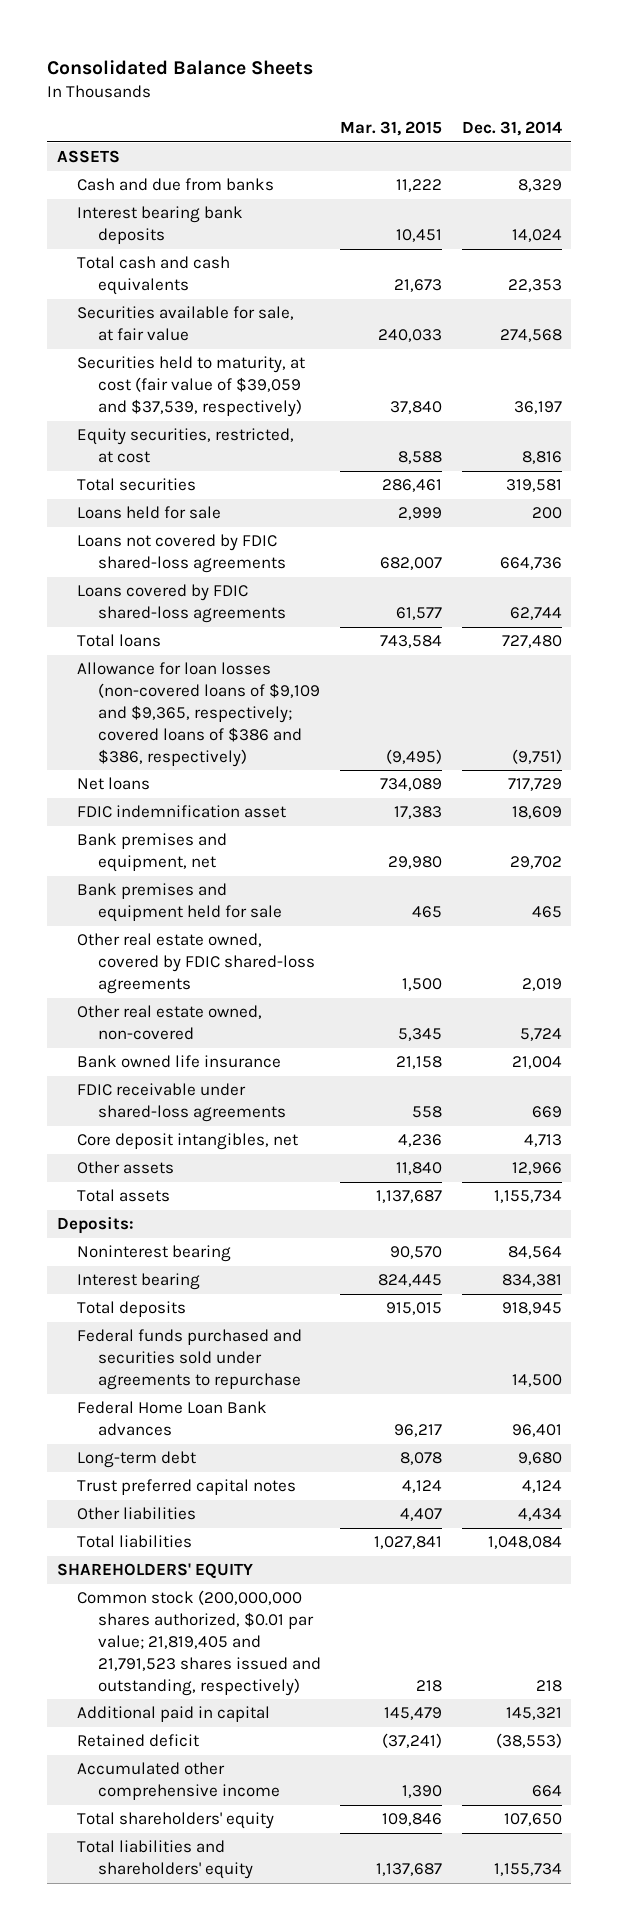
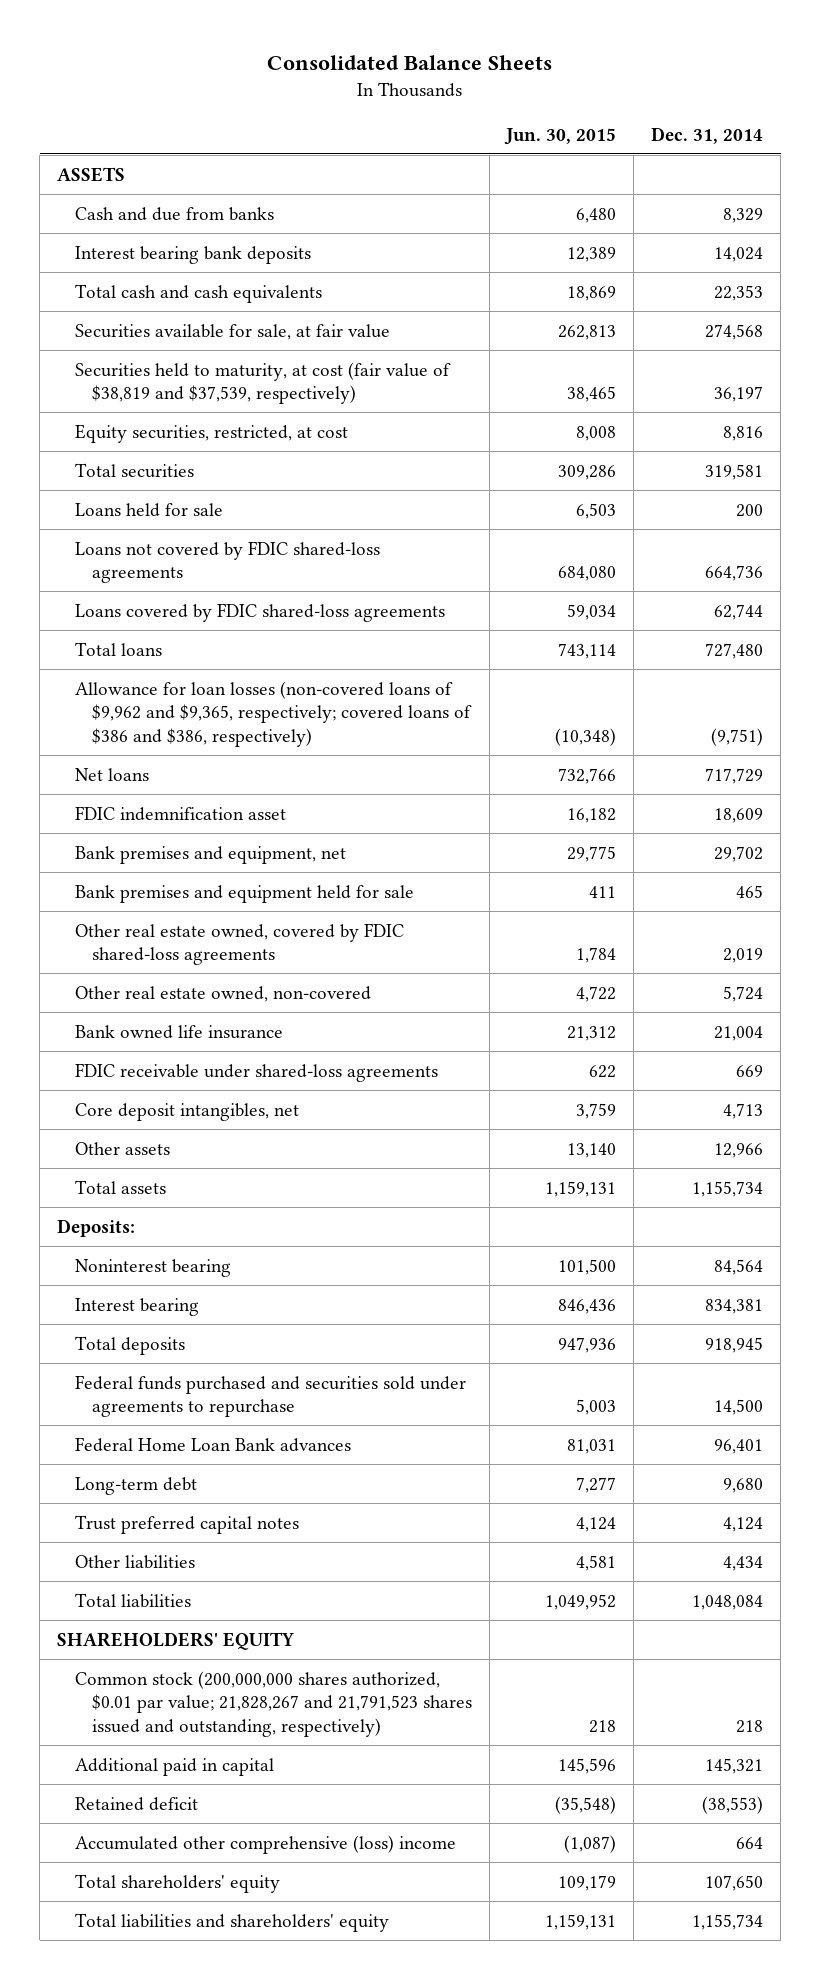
[340,121,443,137] Mar. 31, 2015 -> none
none -> [504,127,617,145] Jun. 30, 2015
[77,356,306,418] Securities held to maturity, at cost (fair value of $39,059 and $37,539, respectively) -> [74,361,451,405] Securities held to maturity, at cost (fair value of $38,819 and $37,539, respectively)
[77,662,320,767] Allowance for loan losses (non-covered loans of $9,109 and $9,365, respectively; covered loans of $386 and $386, respectively) -> [74,680,472,747] Allowance for loan losses (non-covered loans of $9,962 and $9,365, respectively; covered loans of $386 and $386, respectively)
[77,1590,321,1696] Common stock (200,000,000 shares authorized, $0.01 par value; 21,819,405 and 21,791,523 shares issued and outstanding, respectively) -> [74,1670,472,1737] Common stock (200,000,000 shares authorized, $0.01 par value; 21,828,267 and 21,791,523 shares issued and outstanding, respectively)
[77,1762,280,1801] Accumulated other comprehensive income -> [74,1834,456,1854] Accumulated other comprehensive (loss) income

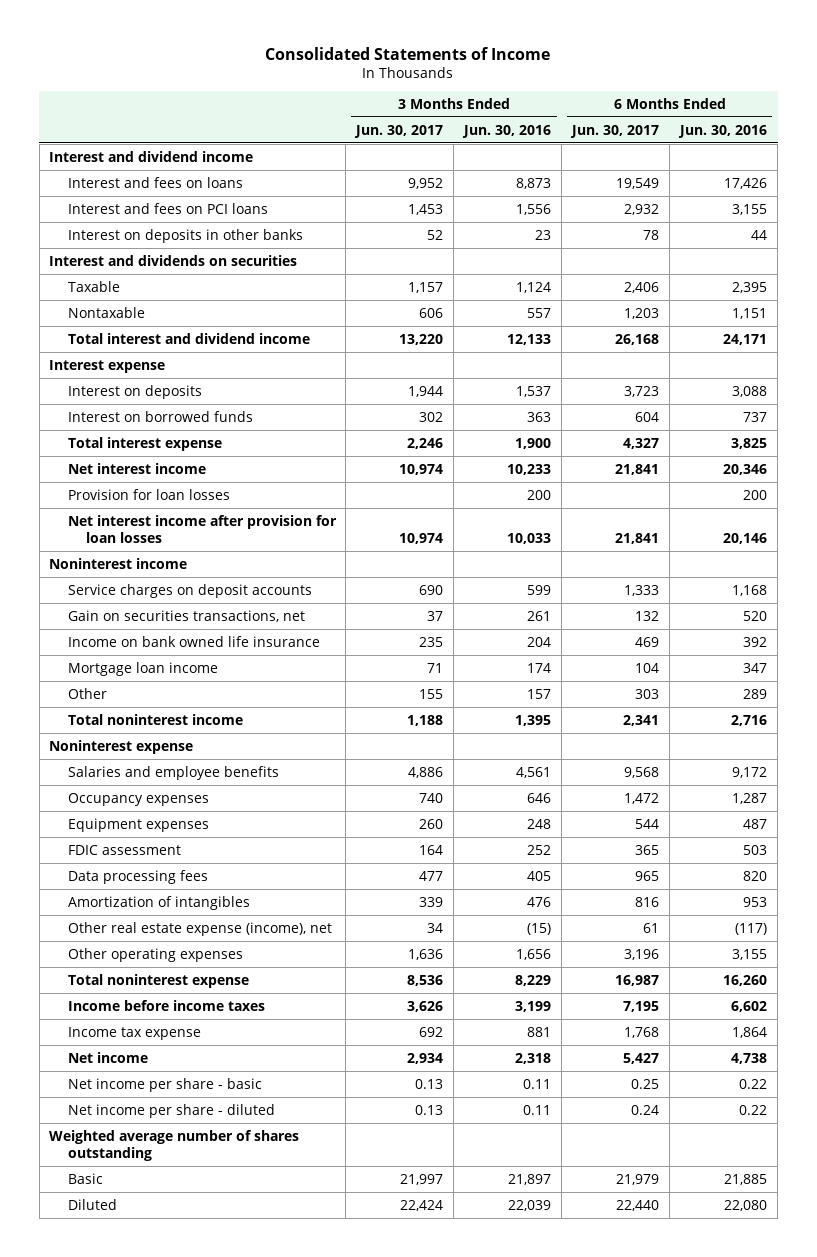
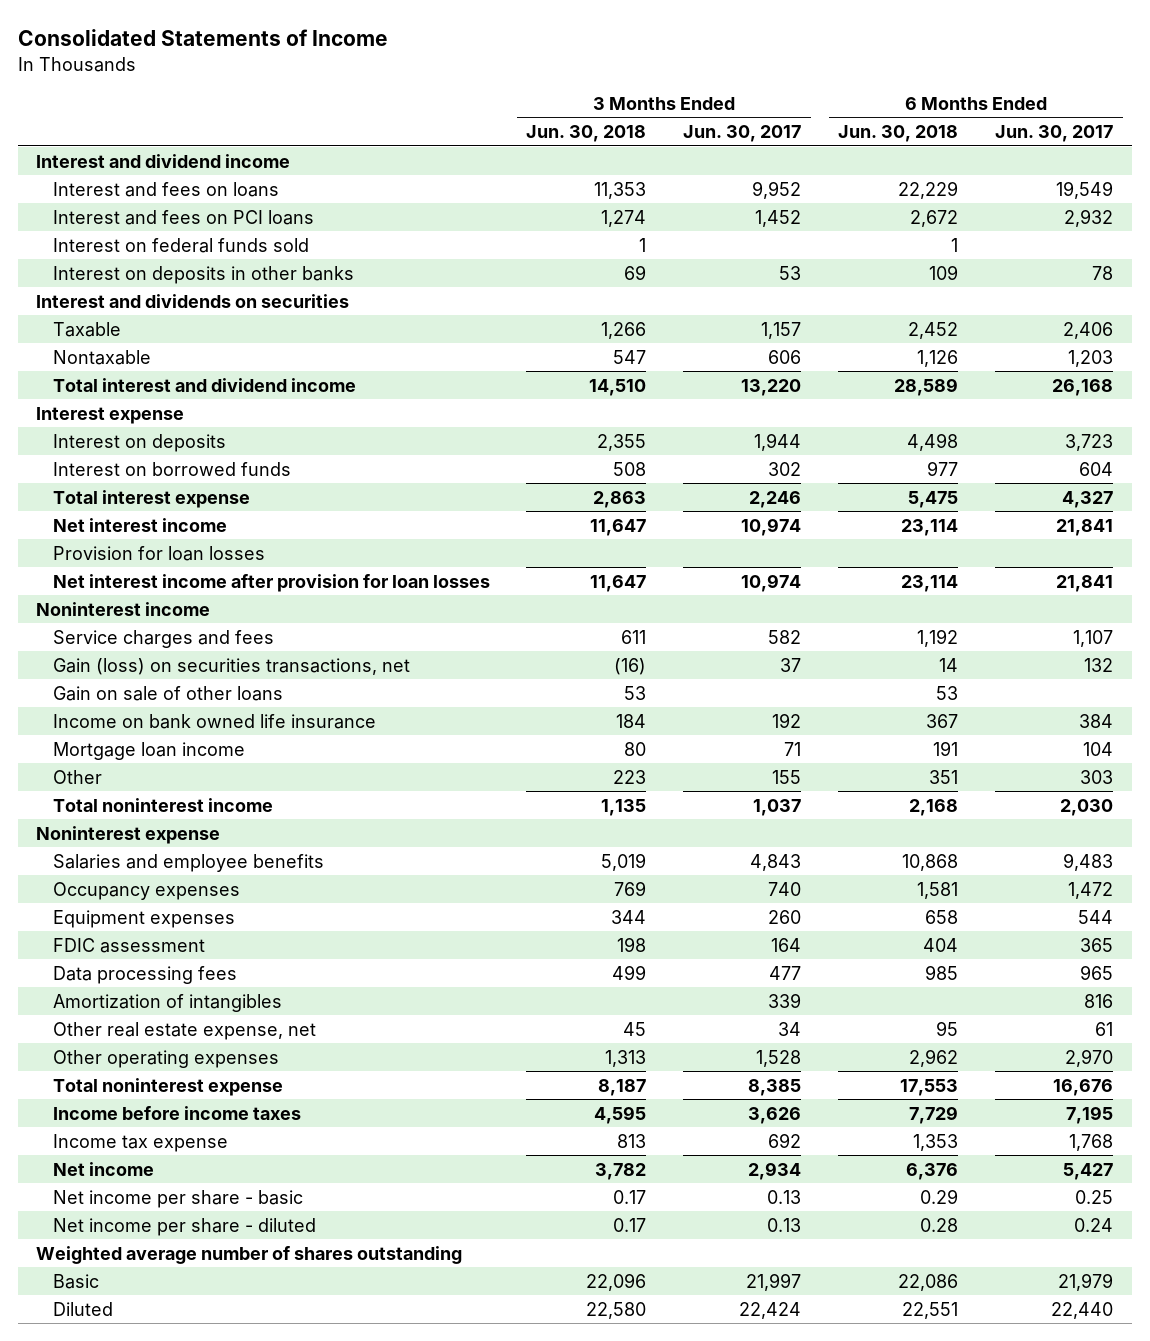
[462,124,552,138] Jun. 30, 2016 -> none
[678,124,768,138] Jun. 30, 2016 -> none
none -> [526,125,647,143] Jun. 30, 2018
none -> [838,125,959,143] Jun. 30, 2018
[408,203,444,215] 1,453 -> [755,209,802,227] 1,452
none -> [52,237,309,253] Interest on federal funds sold
[427,229,444,240] 52 -> [779,265,802,280] 53
[67,583,312,598] Service charges on deposit accounts -> [52,629,274,648] Service charges and fees
[419,584,444,595] 690 -> [768,629,802,644] 582
[624,584,660,596] 1,333 -> [1073,629,1114,647] 1,107
[67,609,305,622] Gain on securities transactions, net -> [52,657,410,675] Gain (loss) on securities transactions, net
none -> [52,685,283,701] Gain on sale of other loans
[419,636,444,647] 235 -> [772,712,802,728] 192
[635,636,660,647] 469 -> [1079,713,1114,728] 384
[407,714,444,726] 1,188 -> [753,798,802,816] 1,037
[623,714,660,726] 2,341 -> [1060,798,1114,816] 2,030
[408,766,444,778] 4,886 -> [750,853,802,871] 4,843
[624,766,660,778] 9,568 -> [1063,852,1114,871] 9,483
[67,921,332,936] Other real estate expense (income), net -> [52,1021,316,1040] Other real estate expense, net
[408,948,444,960] 1,636 -> [756,1049,802,1067] 1,528
[624,948,660,960] 3,196 -> [1065,1048,1114,1067] 2,970
[407,974,444,986] 8,536 -> [748,1078,802,1096] 8,385
[615,974,660,986] 16,987 -> [1053,1078,1114,1096] 16,676

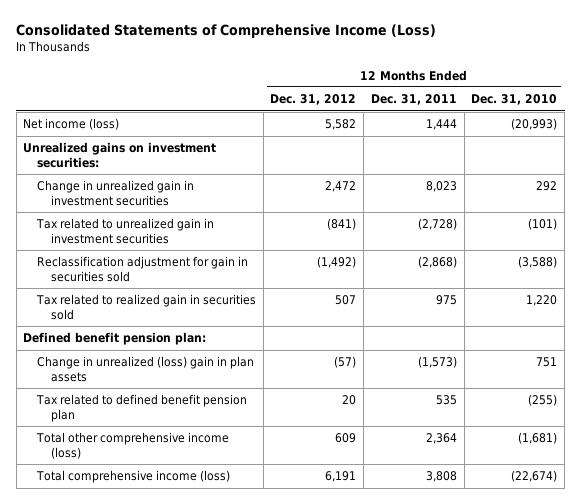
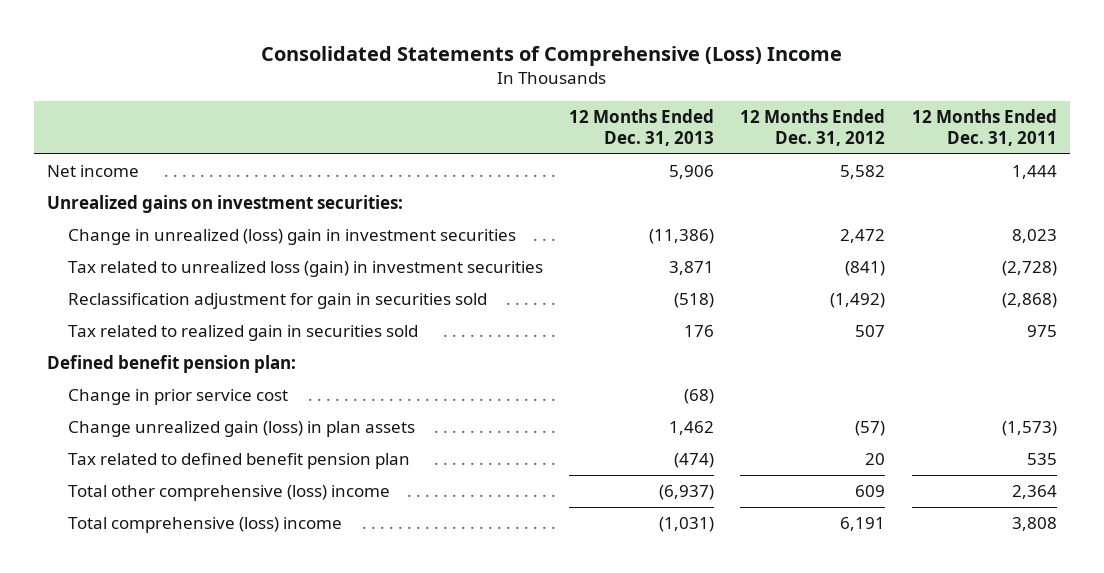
[16,23,437,38] Consolidated Statements of Comprehensive Income (Loss) -> [260,45,842,66] Consolidated Statements of Comprehensive (Loss) Income
[471,94,558,106] Dec. 31, 2010 -> none
none -> [569,109,715,147] 12 Months Ended Dec. 31, 2013
[23,118,120,131] Net income (loss) -> [47,165,140,178] Net income
[37,180,195,206] Change in unrealized gain in investment securities -> [68,229,517,246] Change in unrealized (loss) gain in investment securities
[36,218,215,244] Tax related to unrealized gain in investment securities -> [68,261,544,278] Tax related to unrealized loss (gain) in investment securities
none -> [68,389,289,406] Change in prior service cost
[37,356,255,382] Change in unrealized (loss) gain in plan assets -> [68,421,416,438] Change unrealized gain (loss) in plan assets
[36,432,230,459] Total other comprehensive income (loss) -> [68,485,391,502] Total other comprehensive (loss) income
[36,470,231,484] Total comprehensive income (loss) -> [68,517,343,534] Total comprehensive (loss) income

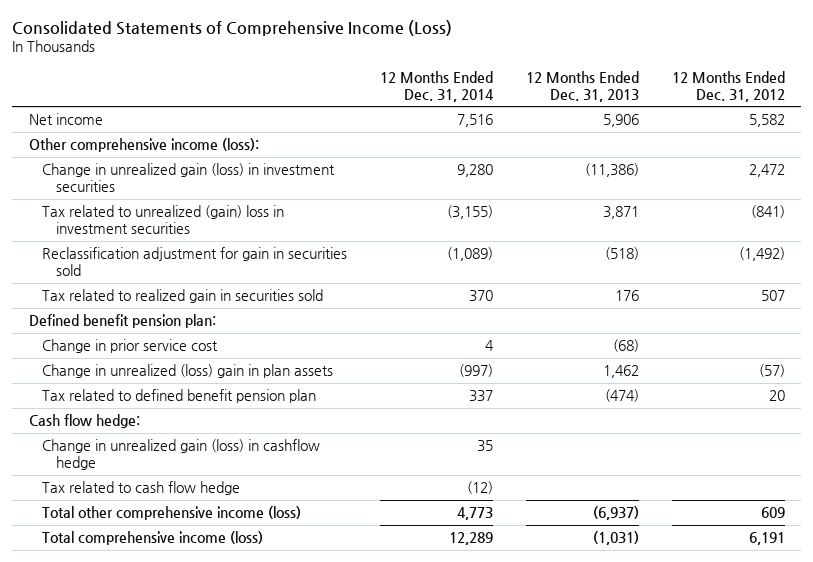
[260,45,842,66] Consolidated Statements of Comprehensive (Loss) Income -> [12,20,453,37] Consolidated Statements of Comprehensive Income (Loss)
[911,109,1057,147] 12 Months Ended Dec. 31, 2011 -> none
none -> [379,71,494,102] 12 Months Ended Dec. 31, 2014
[47,195,404,214] Unrealized gains on investment securities: -> none
none -> [28,138,259,153] Other comprehensive income (loss):
[68,229,517,246] Change in unrealized (loss) gain in investment securities -> [42,163,336,192] Change in unrealized gain (loss) in investment securities
[68,261,544,278] Tax related to unrealized loss (gain) in investment securities -> [42,205,285,234] Tax related to unrealized (gain) loss in investment securities
[68,421,416,438] Change unrealized gain (loss) in plan assets -> [42,364,334,379] Change in unrealized (loss) gain in plan assets
none -> [28,414,140,429] Cash flow hedge:
none -> [42,439,321,470] Change in unrealized gain (loss) in cashflow hedge
none -> [42,481,241,496] Tax related to cash flow hedge
[68,485,391,502] Total other comprehensive (loss) income -> [42,506,302,521] Total other comprehensive income (loss)
[68,517,343,534] Total comprehensive (loss) income -> [42,531,264,546] Total comprehensive income (loss)

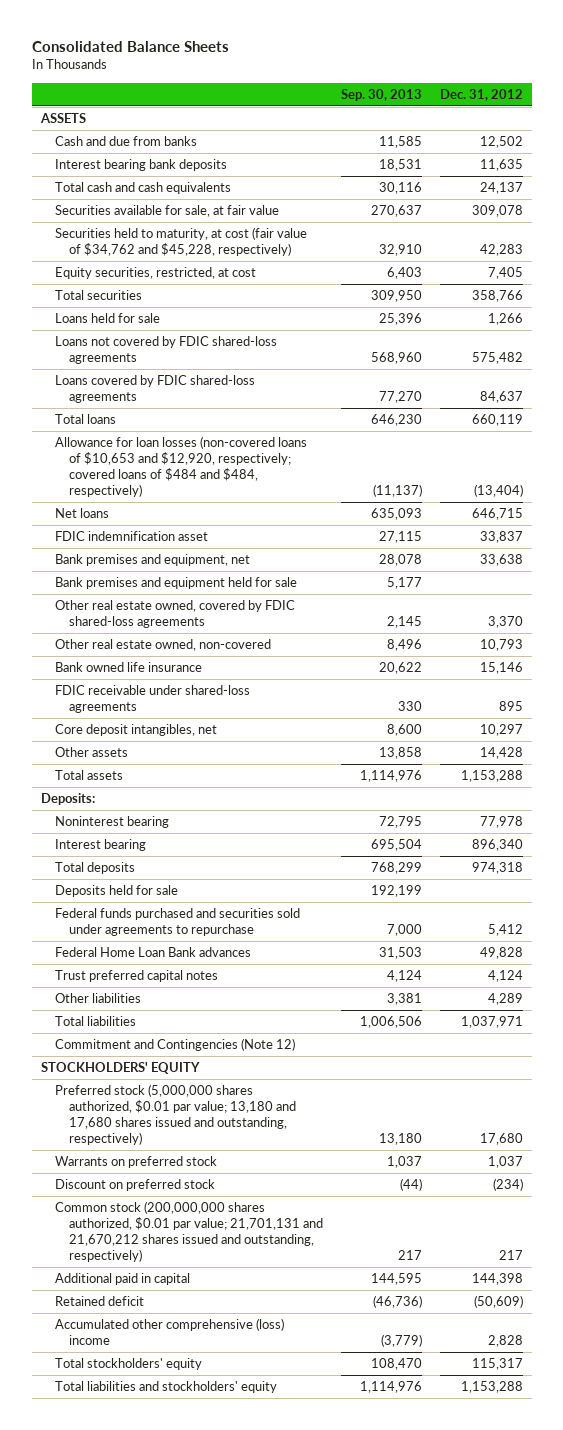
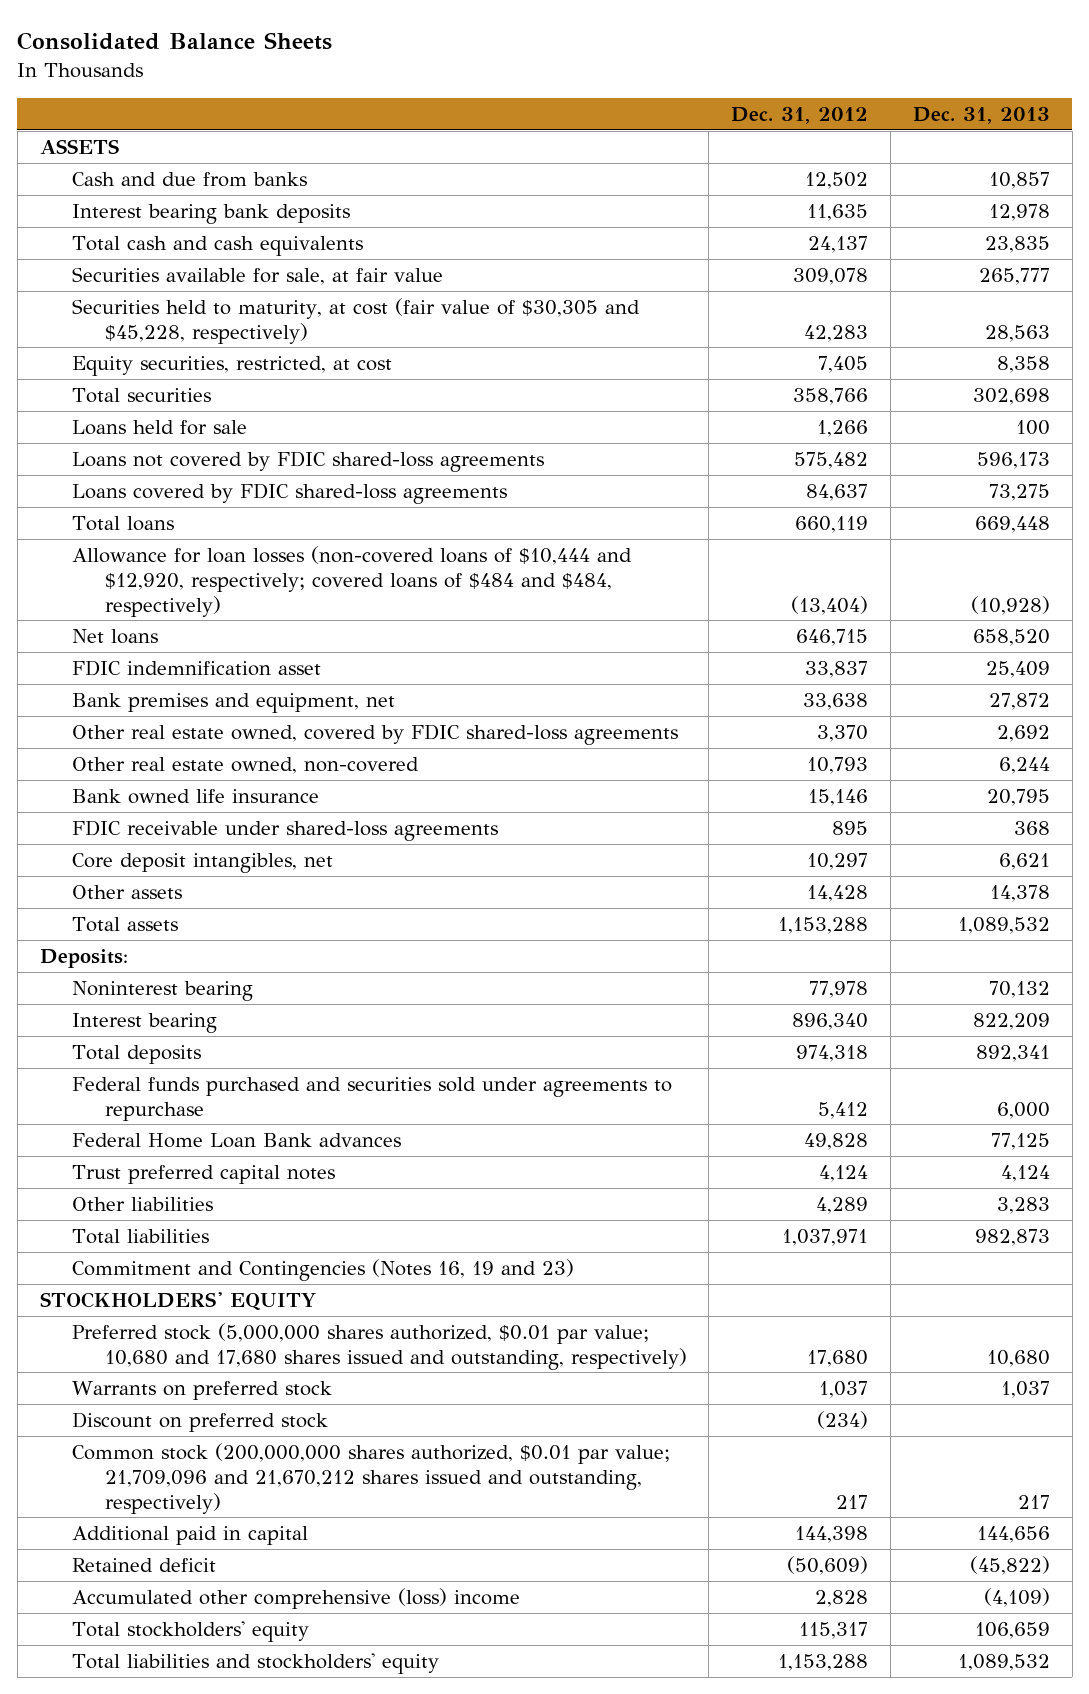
[340,88,422,101] Sep. 30, 2013 -> none
none -> [912,106,1050,124] Dec. 31, 2013
[54,227,307,257] Securities held to maturity, at cost (fair value of $34,762 and $45,228, respectively) -> [72,297,641,344] Securities held to maturity, at cost (fair value of $30,305 and $45,228, respectively)
[54,436,307,498] Allowance for loan losses (non-covered loans of $10,653 and $12,920, respectively; covered loans of $484 and $484, respectively) -> [72,545,633,617] Allowance for loan losses (non-covered loans of $10,444 and $12,920, respectively; covered loans of $484 and $484, respectively)
[54,577,297,590] Bank premises and equipment held for sale -> none
[54,885,178,898] Deposits held for sale -> none
[54,1038,295,1052] Commitment and Contingencies (Note 12) -> [72,1258,575,1281] Commitment and Contingencies (Notes 16, 19 and 23)
[54,1084,296,1146] Preferred stock (5,000,000 shares authorized, $0.01 par value; 13,180 and 17,680 shares issued and outstanding, respectively) -> [72,1322,687,1370] Preferred stock (5,000,000 shares authorized, $0.01 par value; 10,680 and 17,680 shares issued and outstanding, respectively)
[54,1201,323,1263] Common stock (200,000,000 shares authorized, $0.01 par value; 21,701,131 and 21,670,212 shares issued and outstanding, respectively) -> [72,1442,671,1514] Common stock (200,000,000 shares authorized, $0.01 par value; 21,709,096 and 21,670,212 shares issued and outstanding, respectively)

